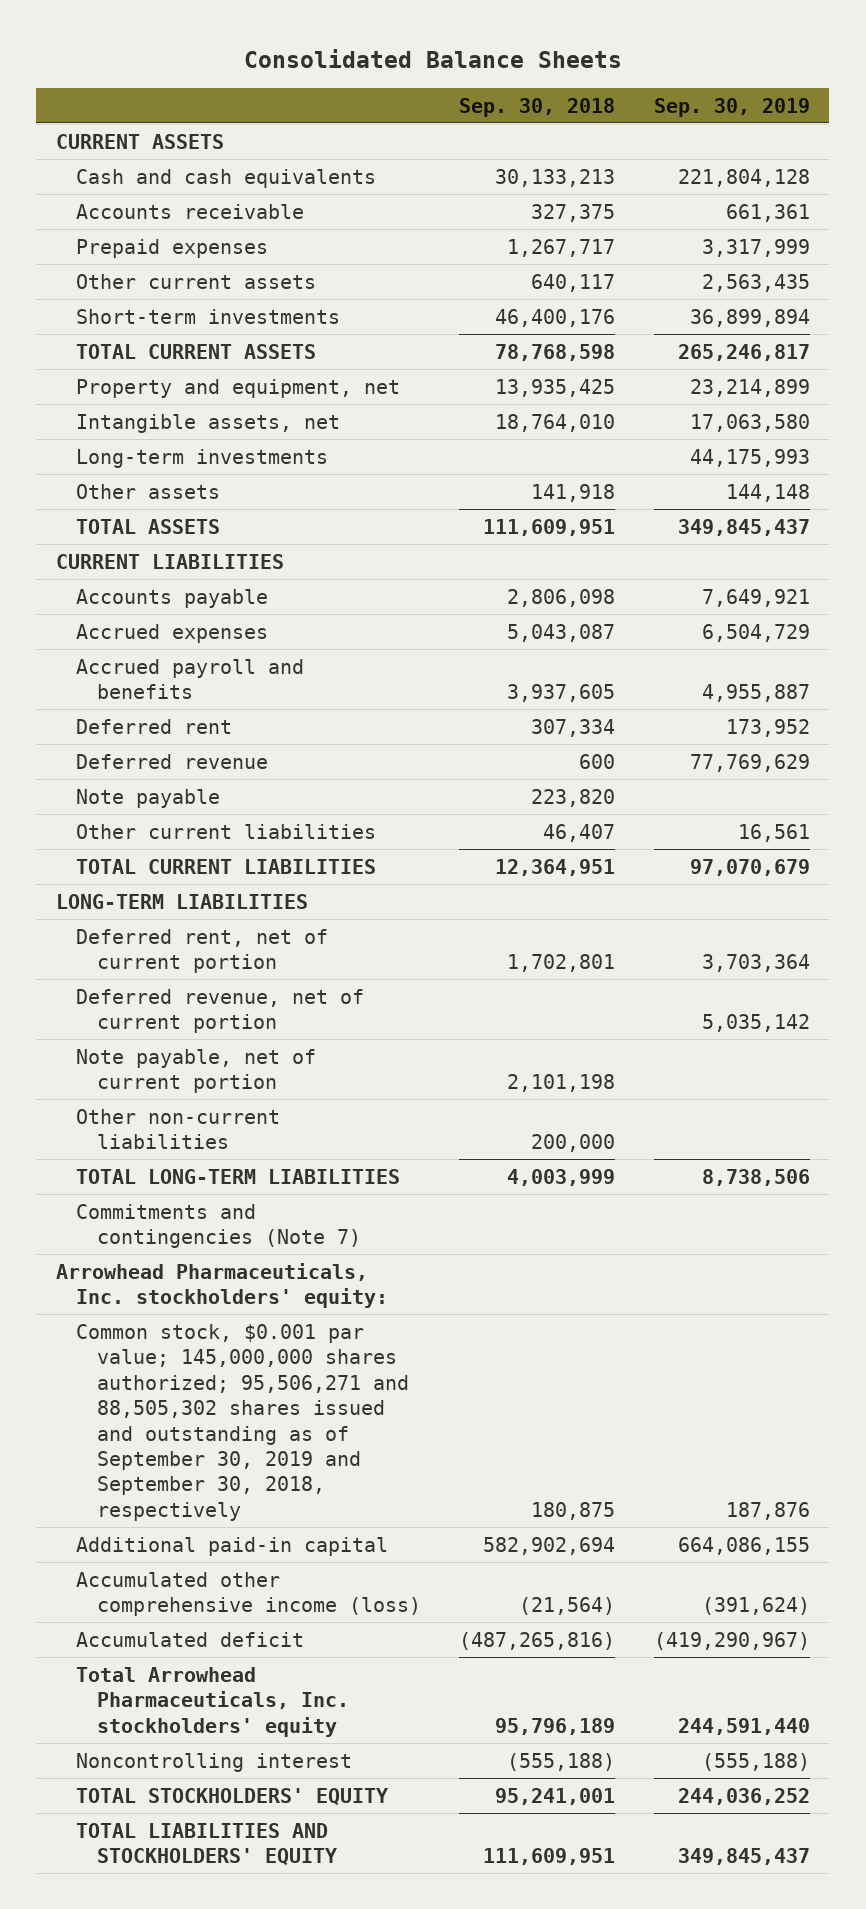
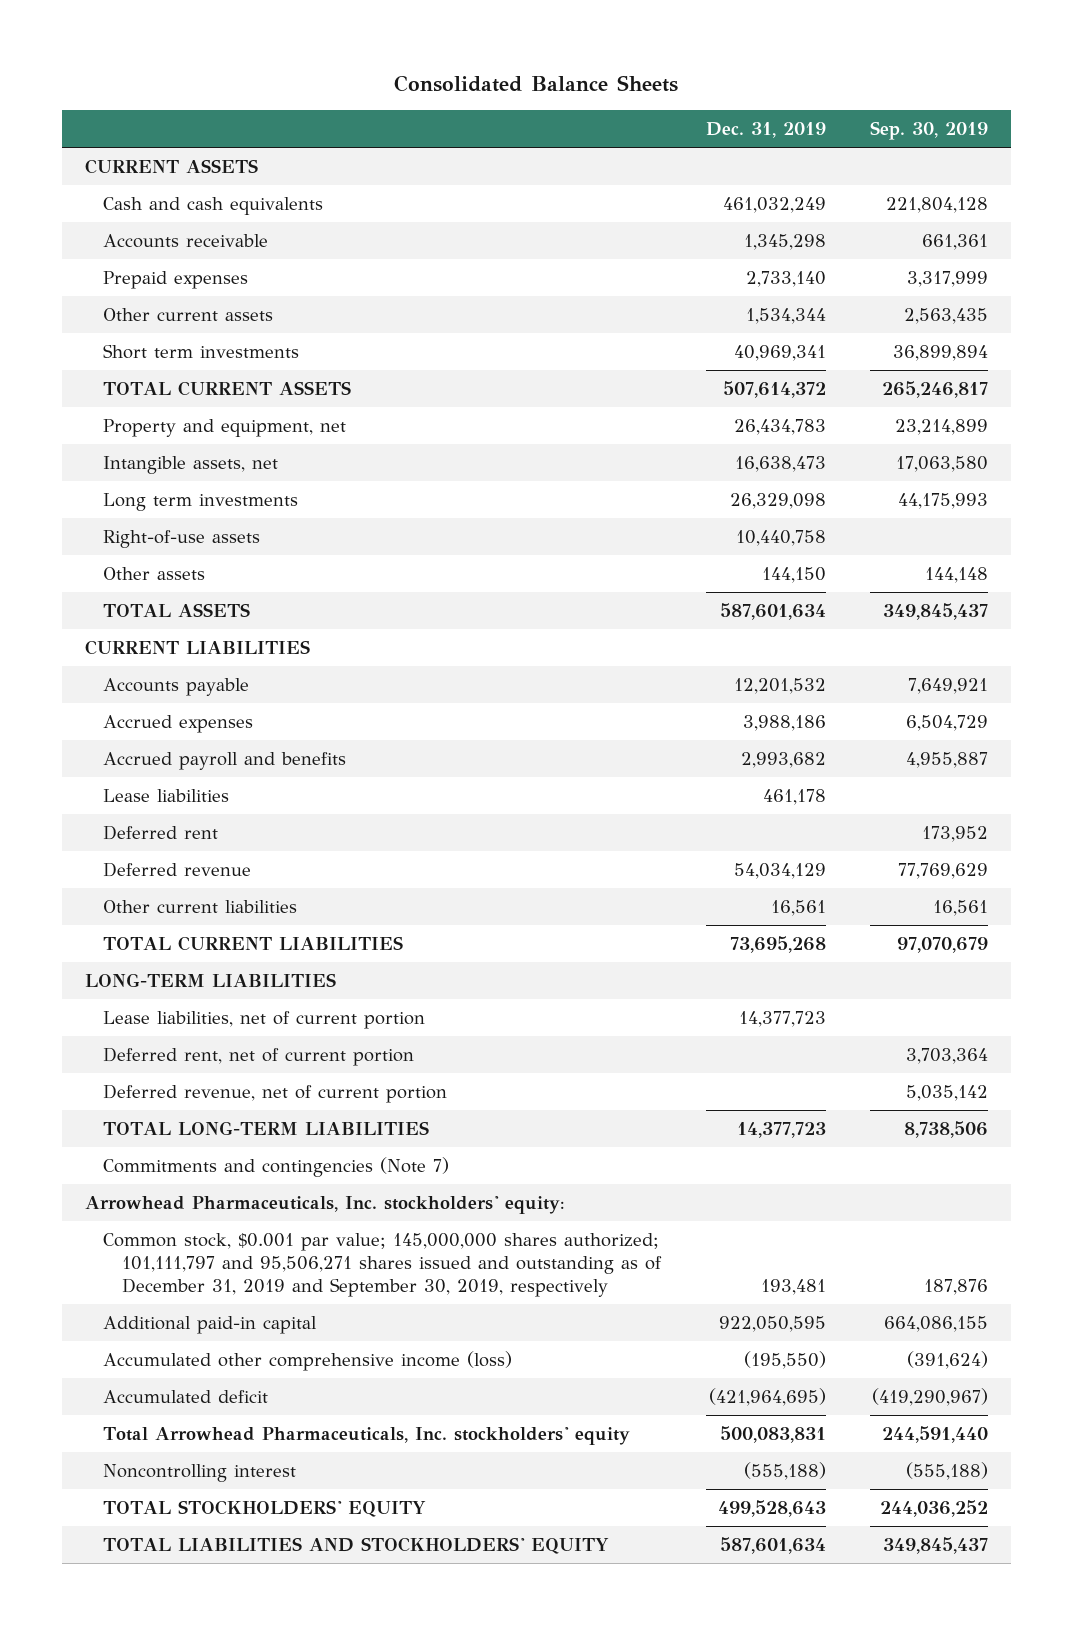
[459,97,616,117] Sep. 30, 2018 -> none
none -> [705,121,826,138] Dec. 31, 2019
[76,308,341,324] Short-term investments -> [103,343,300,359] Short term investments
[76,448,329,468] Long-term investments -> [103,492,299,511] Long term investments
none -> [103,529,261,548] Right-of-use assets
none -> [103,788,230,802] Lease liabilities
[76,788,221,808] Note payable -> none
none -> [103,1010,426,1029] Lease liabilities, net of current portion
[76,1048,317,1094] Note payable, net of current portion -> none
[76,1108,281,1150] Other non-current liabilities -> none
[76,1323,409,1521] Common stock, $0.001 par value; 145,000,000 shares authorized; 95,506,271 and 88,505,302 shares issued and outstanding as of September 30, 2019 and September 30, 2018, respectively -> [103,1232,662,1297] Common stock, $0.001 par value; 145,000,000 shares authorized; 101,111,797 and 95,506,271 shares issued and outstanding as of December 31, 2019 and September 30, 2019, respectively

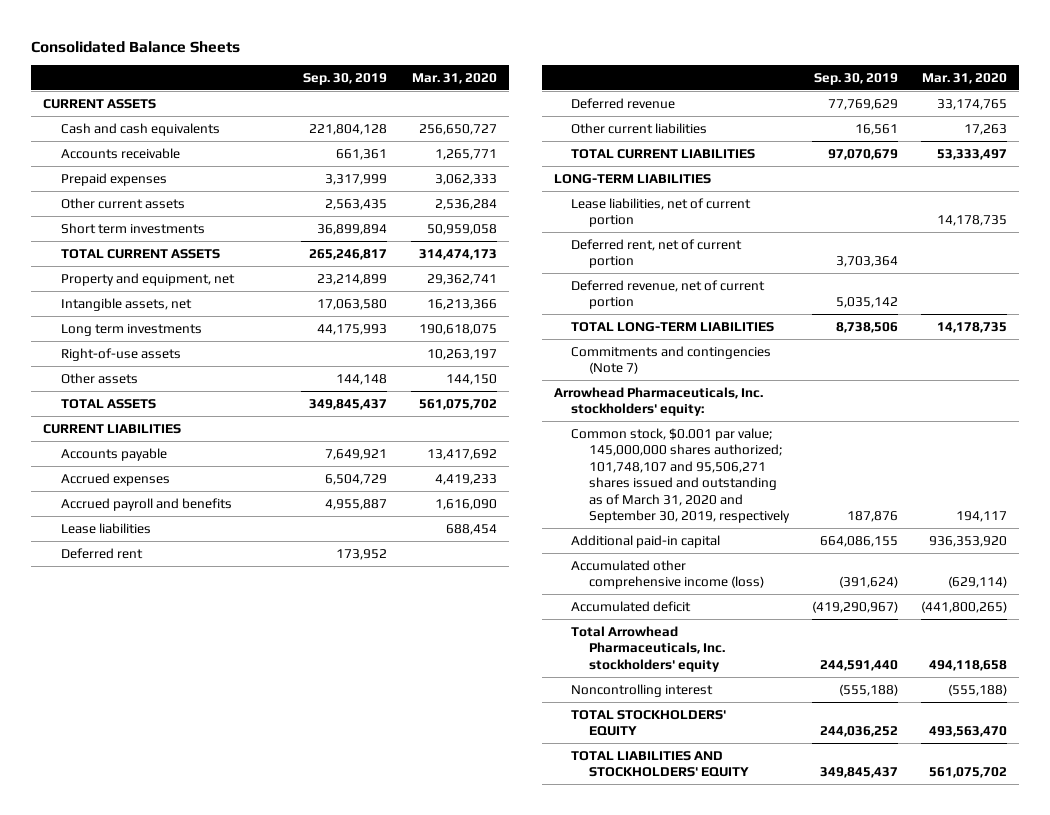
[705,121,826,138] Dec. 31, 2019 -> none
none -> [411,72,497,84] Mar. 31, 2020
[103,1232,662,1297] Common stock, $0.001 par value; 145,000,000 shares authorized; 101,111,797 and 95,506,271 shares issued and outstanding as of December 31, 2019 and September 30, 2019, respectively -> [571,427,790,524] Common stock, $0.001 par value; 145,000,000 shares authorized; 101,748,107 and 95,506,271 shares issued and outstanding as of March 31, 2020 and September 30, 2019, respectively

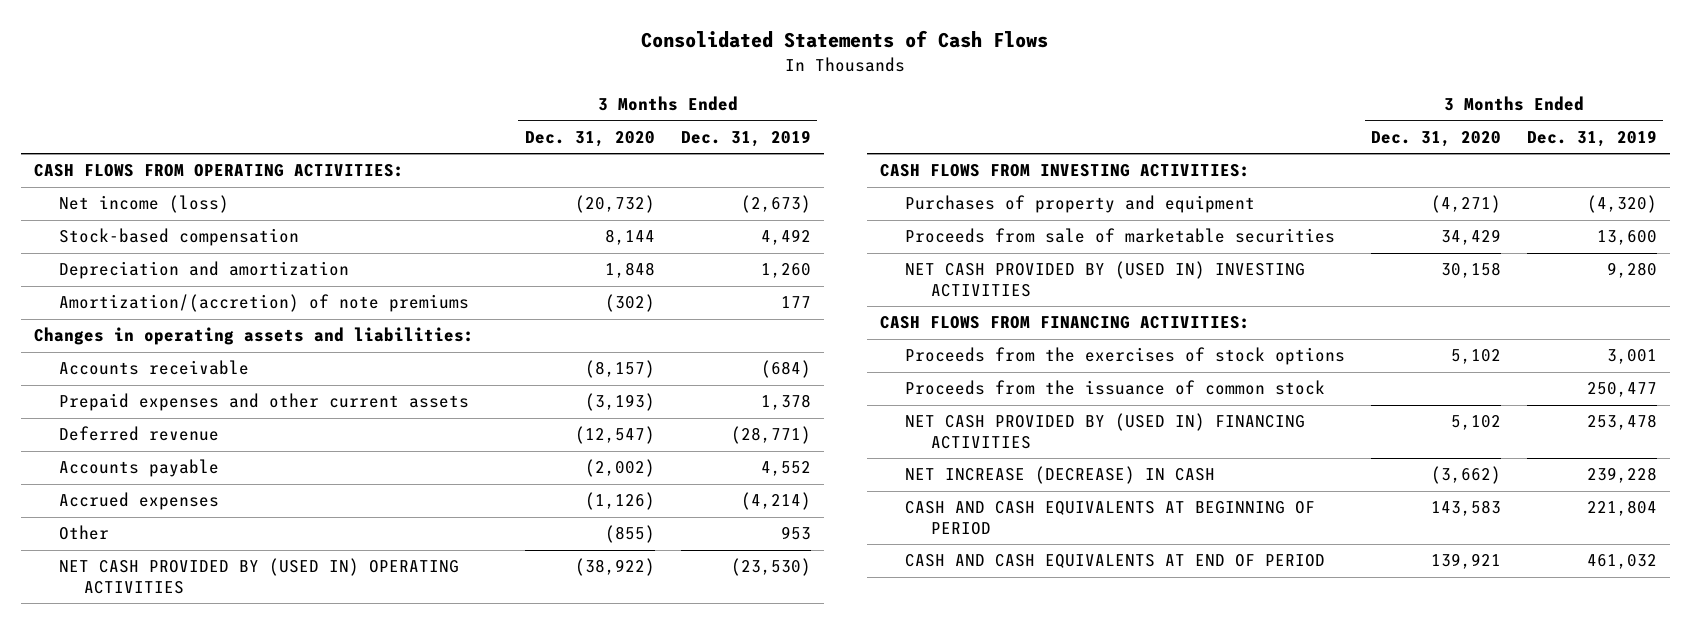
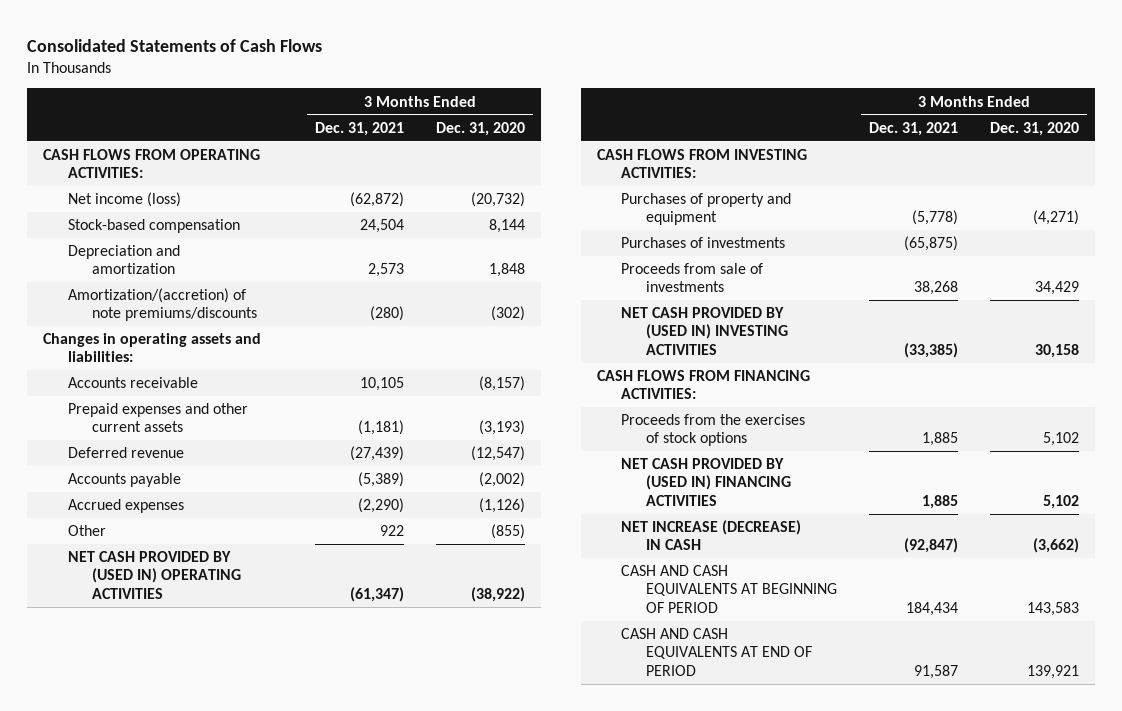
[680,129,811,147] Dec. 31, 2019 -> none
none -> [315,121,405,136] Dec. 31, 2021
[58,294,469,313] Amortization/(accretion) of note premiums -> [67,288,258,322] Amortization/(accretion) of note premiums/discounts
none -> [621,237,786,249] Purchases of investments
[905,228,1336,244] Proceeds from sale of marketable securities -> [621,263,764,293] Proceeds from sale of investments
[905,380,1326,396] Proceeds from the issuance of common stock -> none

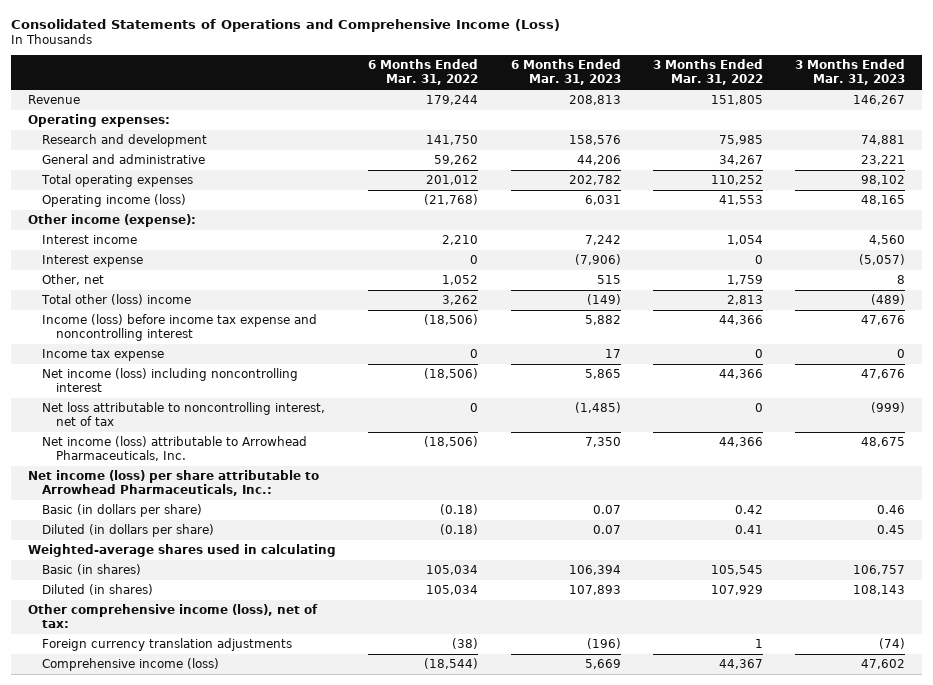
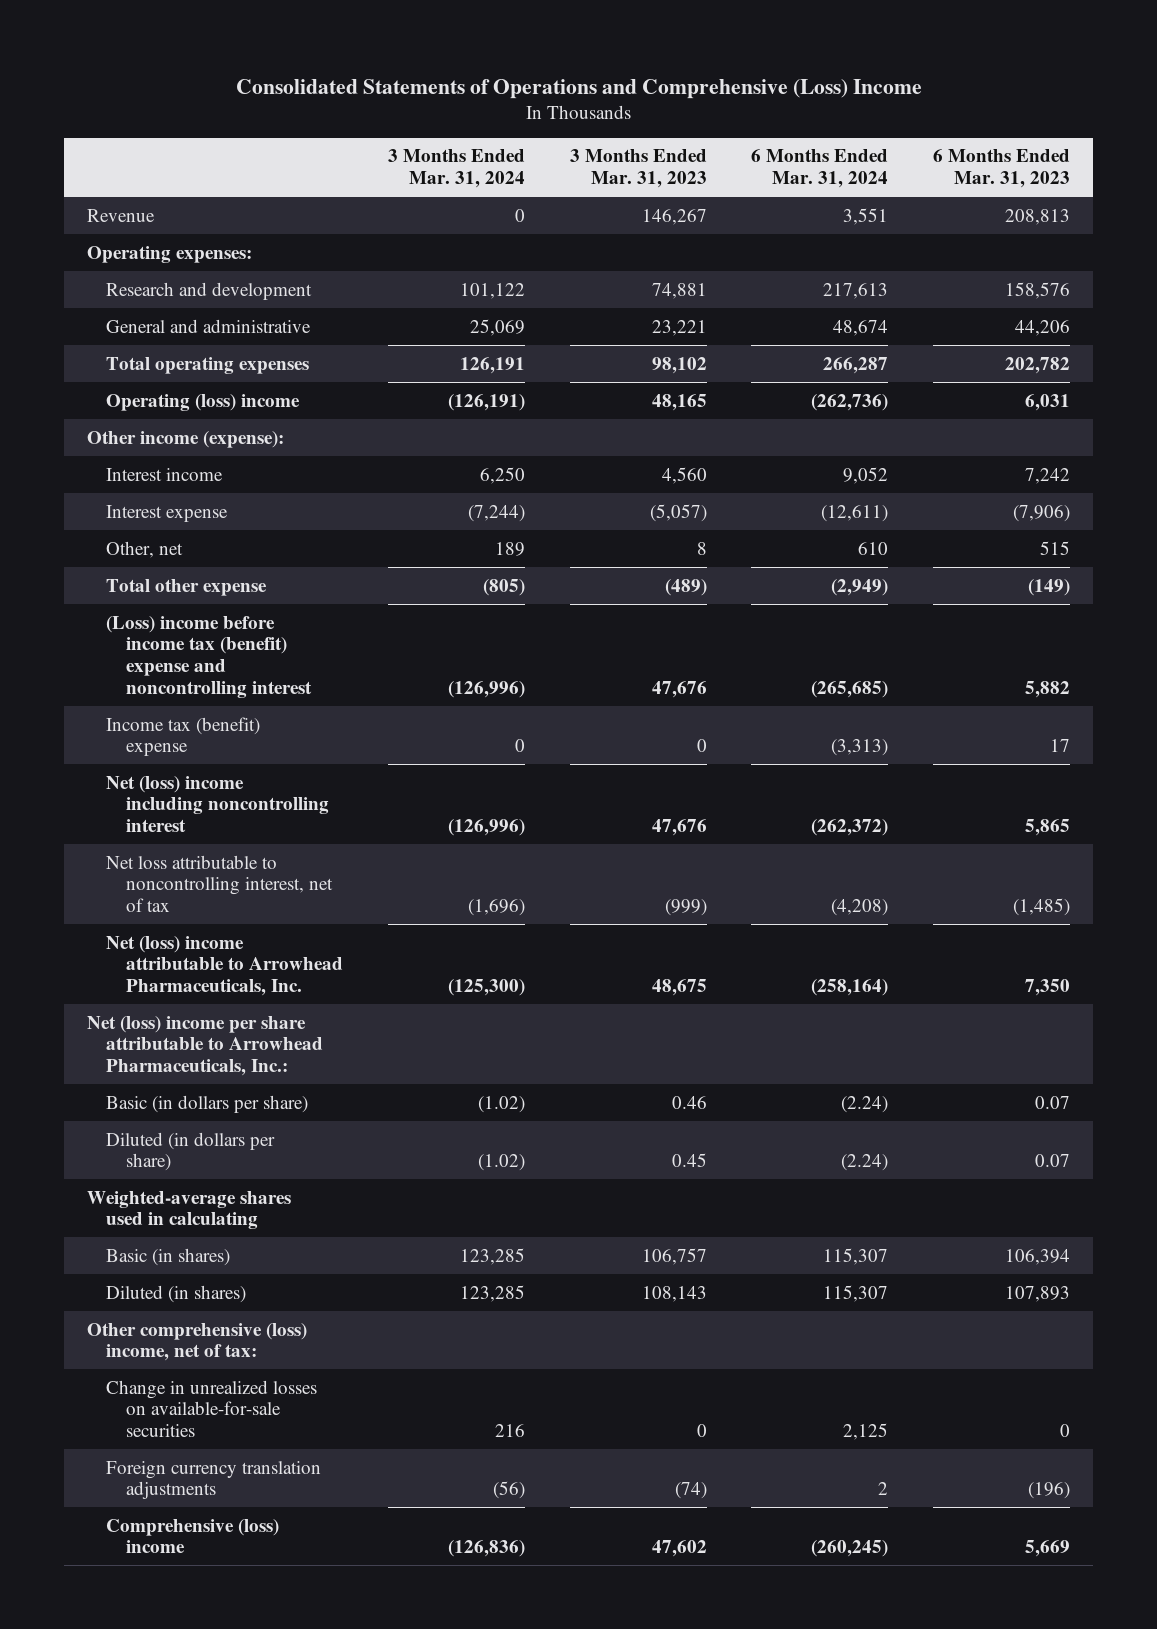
[11,18,561,32] Consolidated Statements of Operations and Comprehensive Income (Loss) -> [235,78,922,99] Consolidated Statements of Operations and Comprehensive (Loss) Income
[368,59,479,86] 6 Months Ended Mar. 31, 2022 -> none
[652,59,763,86] 3 Months Ended Mar. 31, 2022 -> none
none -> [387,149,525,188] 3 Months Ended Mar. 31, 2024
none -> [751,149,889,188] 6 Months Ended Mar. 31, 2024
[41,194,186,208] Operating income (loss) -> [106,393,301,411] Operating (loss) income
[40,294,191,306] Total other (loss) income -> [106,578,268,596] Total other expense
[41,314,317,341] Income (loss) before income tax expense and noncontrolling interest -> [106,615,312,698] (Loss) income before income tax (benefit) expense and noncontrolling interest
[41,349,164,362] Income tax expense -> [106,716,261,757] Income tax (benefit) expense
[41,368,298,392] Net income (loss) including noncontrolling interest -> [106,775,329,832] Net (loss) income including noncontrolling interest
[41,436,307,461] Net income (loss) attributable to Arrowhead Pharmaceuticals, Inc. -> [106,935,343,996] Net (loss) income attributable to Arrowhead Pharmaceuticals, Inc.
[27,470,319,496] Net income (loss) per share attributable to Arrowhead Pharmaceuticals, Inc.: -> [86,1015,324,1076] Net (loss) income per share attributable to Arrowhead Pharmaceuticals, Inc.:
[27,604,318,628] Other comprehensive income (loss), net of tax: -> [86,1322,307,1362] Other comprehensive (loss) income, net of tax:
none -> [106,1379,318,1437] Change in unrealized losses on available-for-sale securities
[41,658,219,672] Comprehensive income (loss) -> [106,1518,280,1554] Comprehensive (loss) income

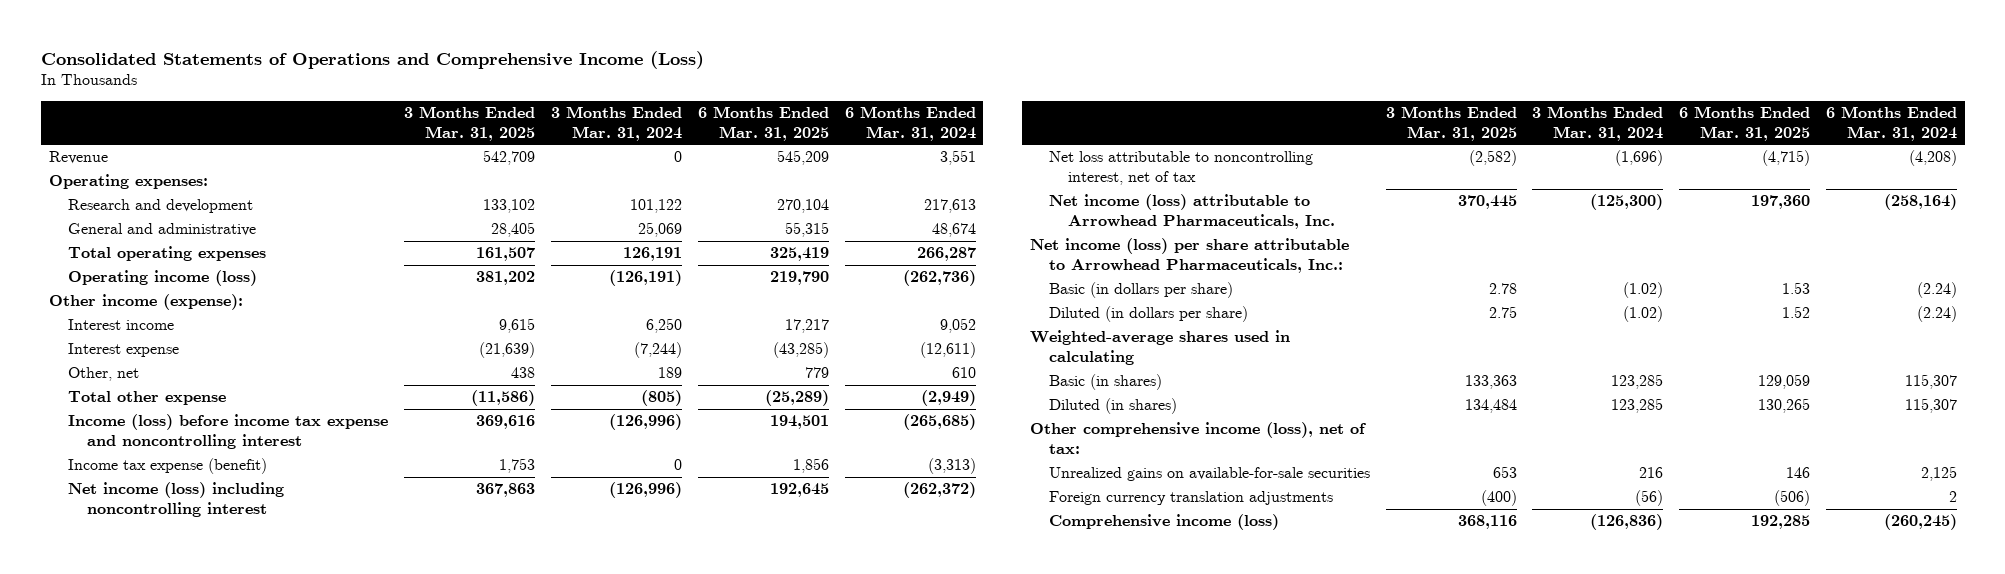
[235,78,922,99] Consolidated Statements of Operations and Comprehensive (Loss) Income -> [40,50,704,69] Consolidated Statements of Operations and Comprehensive Income (Loss)
[569,149,707,188] 3 Months Ended Mar. 31, 2023 -> none
[933,149,1071,188] 6 Months Ended Mar. 31, 2023 -> none
none -> [404,106,536,141] 3 Months Ended Mar. 31, 2025
none -> [697,106,829,141] 6 Months Ended Mar. 31, 2025
[106,393,301,411] Operating (loss) income -> [67,270,257,287] Operating income (loss)
[106,615,312,698] (Loss) income before income tax (benefit) expense and noncontrolling interest -> [67,414,388,449] Income (loss) before income tax expense and noncontrolling interest
[106,716,261,757] Income tax (benefit) expense -> [67,458,267,475] Income tax expense (benefit)
[106,775,329,832] Net (loss) income including noncontrolling interest -> [67,482,284,517] Net income (loss) including noncontrolling interest
[106,935,343,996] Net (loss) income attributable to Arrowhead Pharmaceuticals, Inc. -> [1048,194,1335,229] Net income (loss) attributable to Arrowhead Pharmaceuticals, Inc.
[86,1015,324,1076] Net (loss) income per share attributable to Arrowhead Pharmaceuticals, Inc.: -> [1029,238,1349,273] Net income (loss) per share attributable to Arrowhead Pharmaceuticals, Inc.:
[86,1322,307,1362] Other comprehensive (loss) income, net of tax: -> [1029,422,1366,454] Other comprehensive income (loss), net of tax:
[106,1379,318,1437] Change in unrealized losses on available-for-sale securities -> [1048,467,1370,482] Unrealized gains on available-for-sale securities
[106,1518,280,1554] Comprehensive (loss) income -> [1048,514,1279,531] Comprehensive income (loss)

